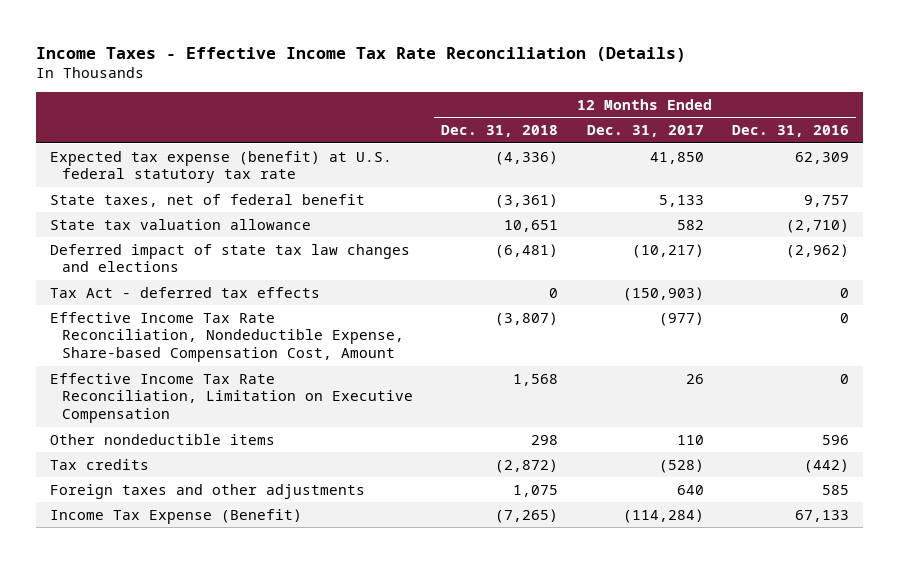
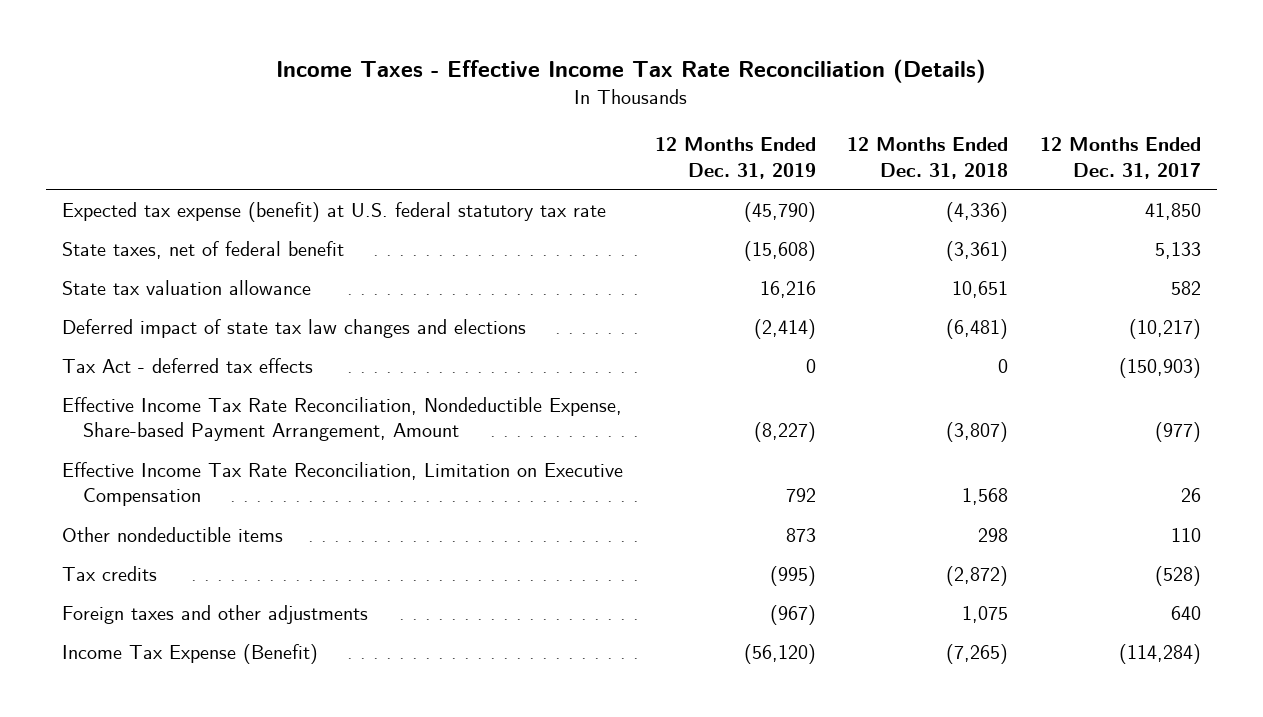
[731,125,849,138] Dec. 31, 2016 -> none
none -> [654,137,816,179] 12 Months Ended Dec. 31, 2019
[50,311,405,363] Effective Income Tax Rate Reconciliation, Nondeductible Expense, Share-based Compensation Cost, Amount -> [61,396,622,442] Effective Income Tax Rate Reconciliation, Nondeductible Expense, Share-based Payment Arrangement, Amount

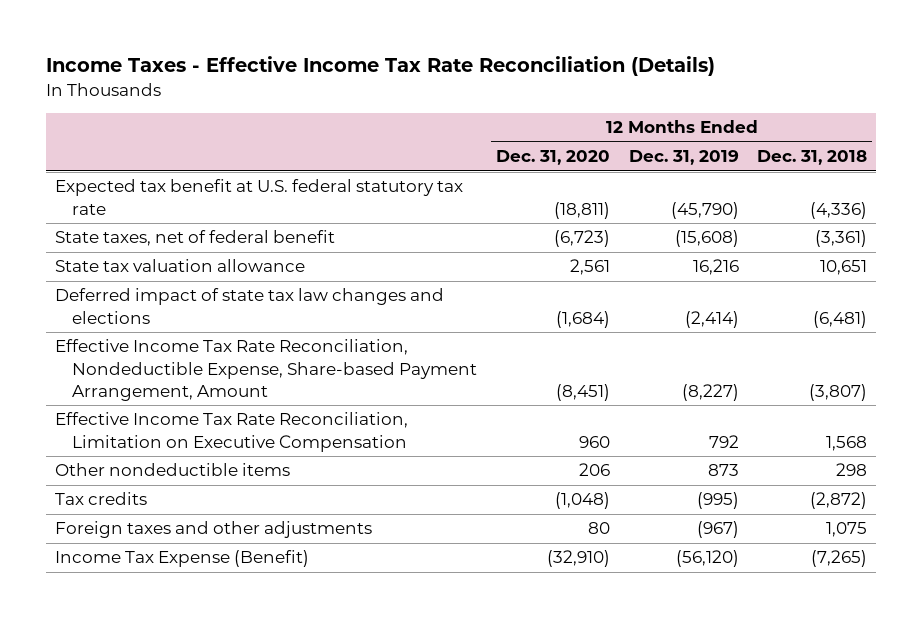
[1040,137,1202,179] 12 Months Ended Dec. 31, 2017 -> none
none -> [496,150,611,166] Dec. 31, 2020
[61,201,606,222] Expected tax expense (benefit) at U.S. federal statutory tax rate -> [55,179,464,215] Expected tax benefit at U.S. federal statutory tax rate
[61,357,313,373] Tax Act - deferred tax effects -> none

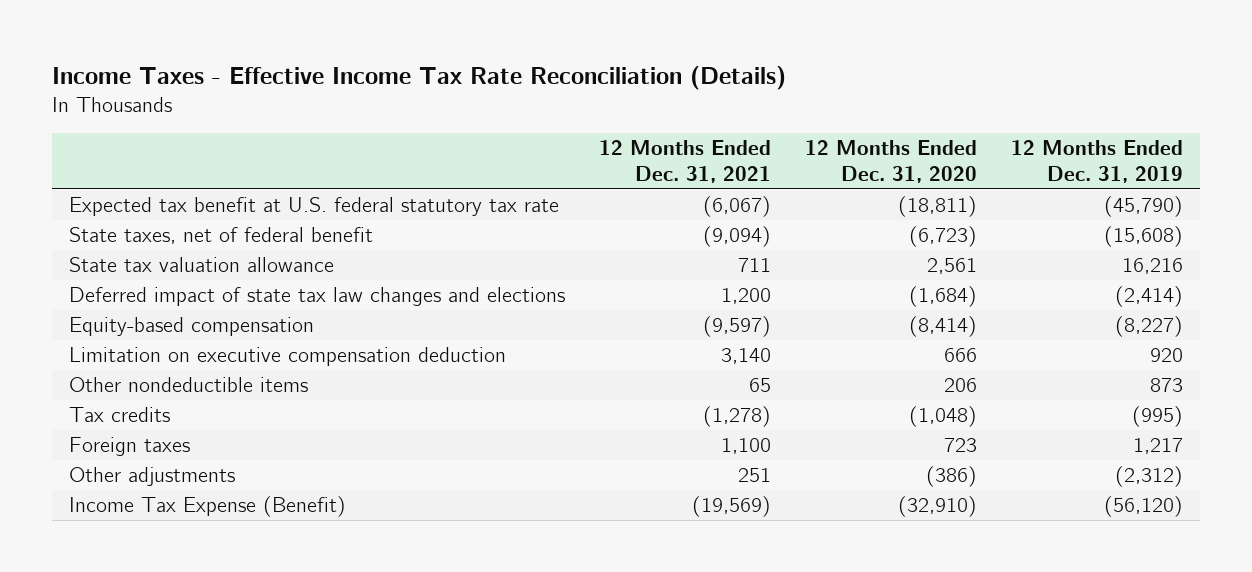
[757,150,868,166] Dec. 31, 2018 -> none
none -> [598,140,771,183] 12 Months Ended Dec. 31, 2021
[55,339,478,401] Effective Income Tax Rate Reconciliation, Nondeductible Expense, Share-based Payment Arrangement, Amount -> none
none -> [68,317,314,337] Equity-based compensation
[55,412,409,452] Effective Income Tax Rate Reconciliation, Limitation on Executive Compensation -> [68,347,506,367] Limitation on executive compensation deduction
[579,435,611,448] 960 -> [943,348,977,363] 666
[708,434,739,448] 792 -> [1149,348,1183,363] 920
[55,521,373,539] Foreign taxes and other adjustments -> none
none -> [68,437,190,457] Foreign taxes
none -> [68,467,235,487] Other adjustments

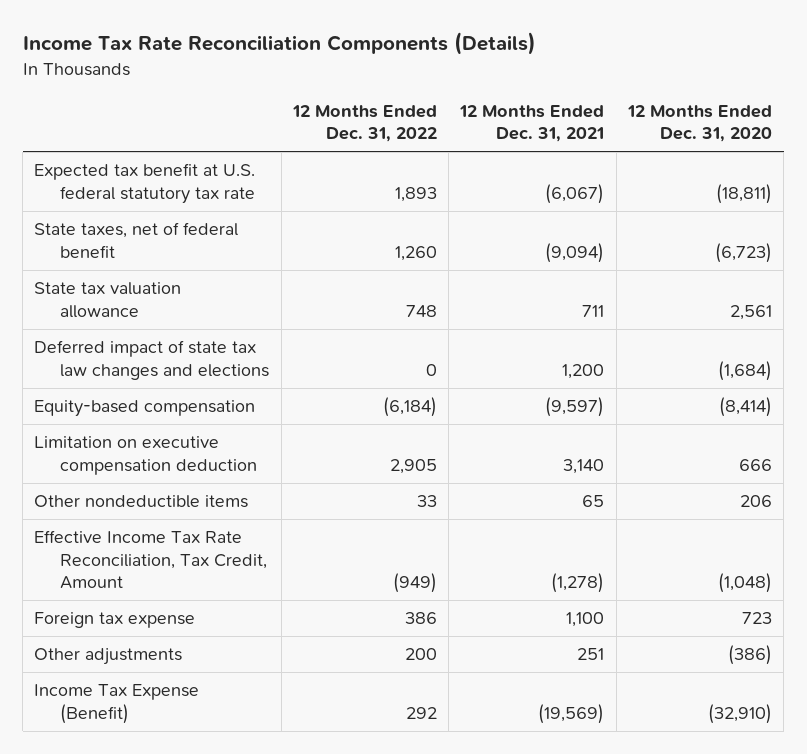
[52,66,787,91] Income Taxes - Effective Income Tax Rate Reconciliation (Details) -> [22,32,536,56] Income Tax Rate Reconciliation Components (Details)
[1010,140,1183,183] 12 Months Ended Dec. 31, 2019 -> none
none -> [291,104,437,143] 12 Months Ended Dec. 31, 2022
[68,407,170,423] Tax credits -> [34,530,268,590] Effective Income Tax Rate Reconciliation, Tax Credit, Amount
[68,437,190,457] Foreign taxes -> [34,612,196,629] Foreign tax expense

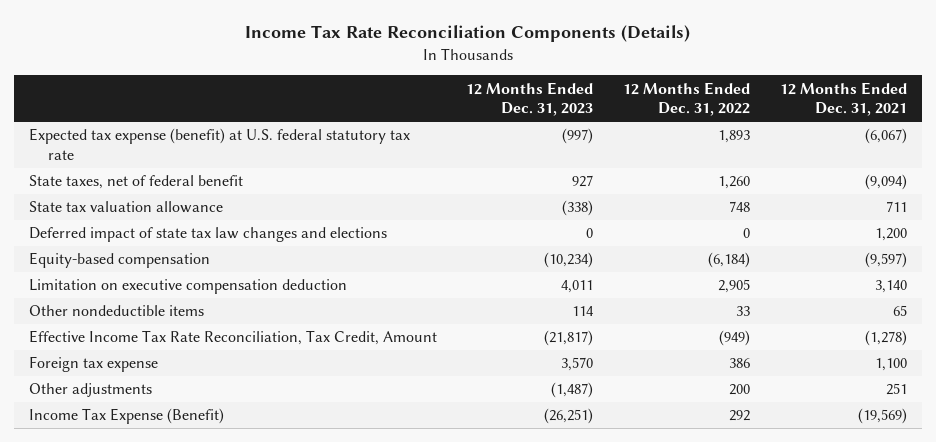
[627,104,773,143] 12 Months Ended Dec. 31, 2020 -> none
none -> [466,81,594,117] 12 Months Ended Dec. 31, 2023
[34,163,256,204] Expected tax benefit at U.S. federal statutory tax rate -> [28,128,410,161] Expected tax expense (benefit) at U.S. federal statutory tax rate

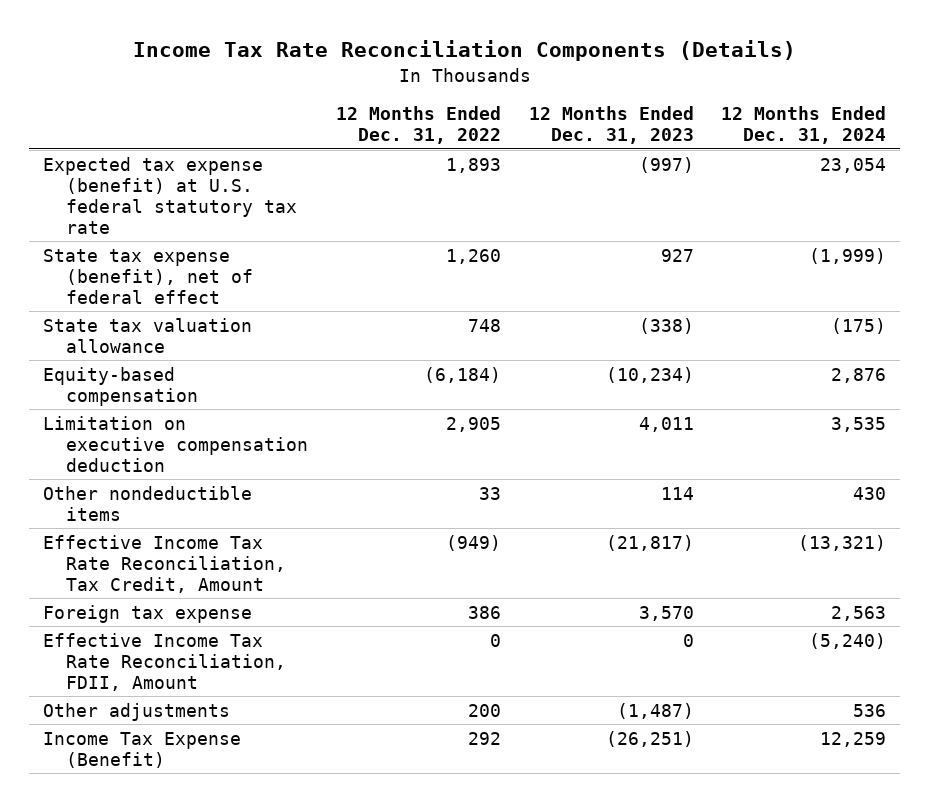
[779,81,907,117] 12 Months Ended Dec. 31, 2021 -> none
none -> [721,106,887,145] 12 Months Ended Dec. 31, 2024
[28,175,243,190] State taxes, net of federal benefit -> [43,248,254,304] State tax expense (benefit), net of federal effect
[28,227,387,243] Deferred impact of state tax law changes and elections -> none
none -> [43,632,287,691] Effective Income Tax Rate Reconciliation, FDII, Amount

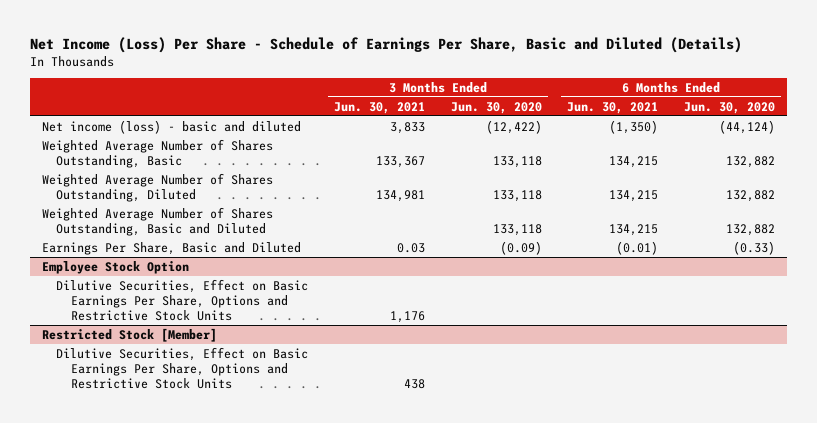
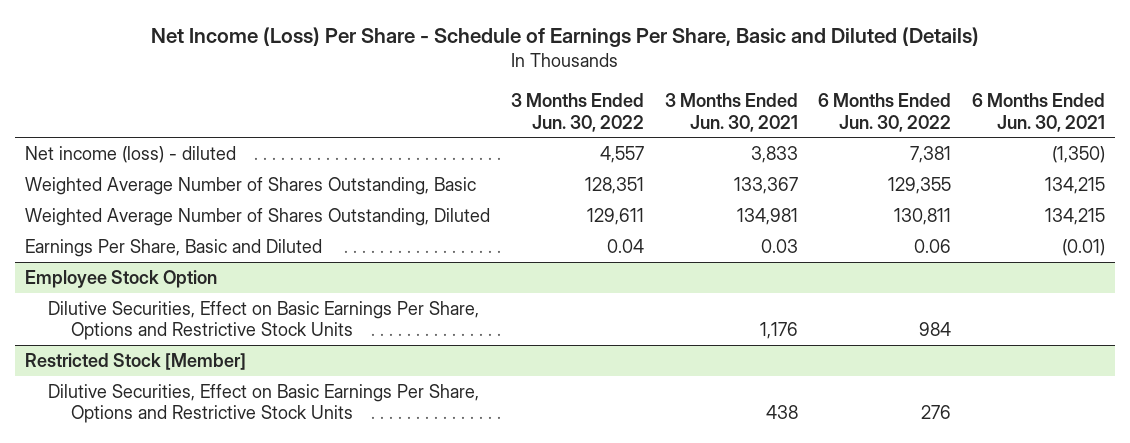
[450,101,542,114] Jun. 30, 2020 -> none
[683,101,775,114] Jun. 30, 2020 -> none
none -> [511,93,645,132] 3 Months Ended Jun. 30, 2022
none -> [818,93,952,132] 6 Months Ended Jun. 30, 2022
[42,119,302,134] Net income (loss) - basic and diluted -> [25,145,237,163] Net income (loss) - diluted
[42,206,274,237] Weighted Average Number of Shares Outstanding, Basic and Diluted -> none

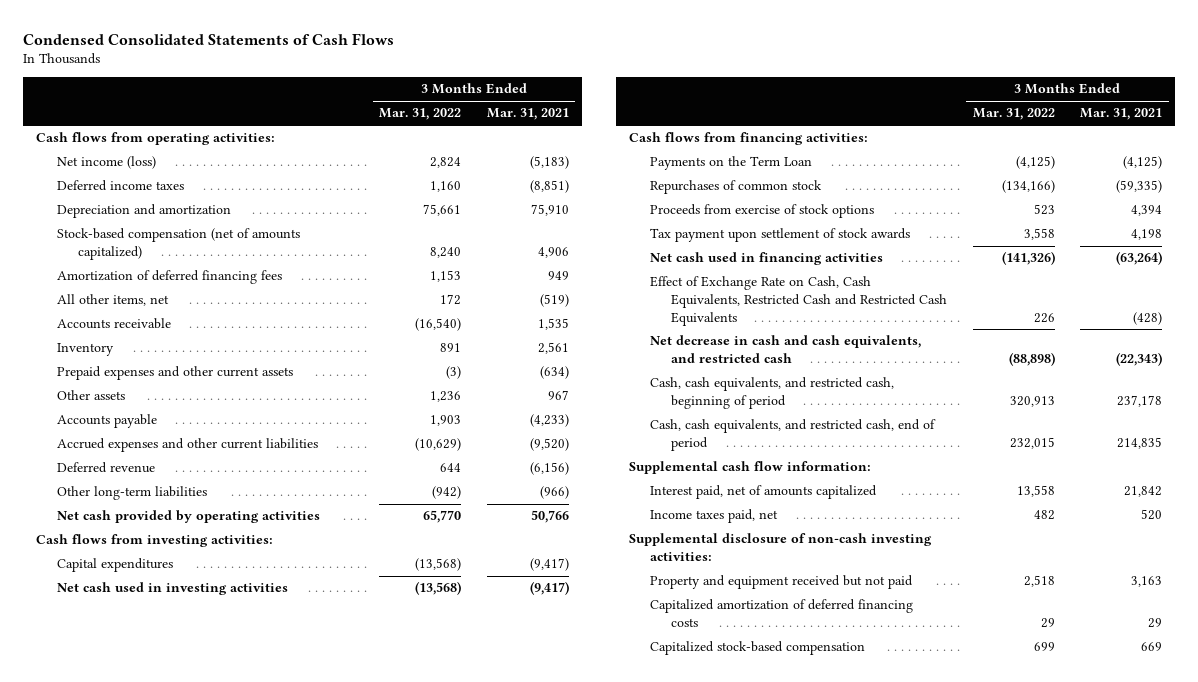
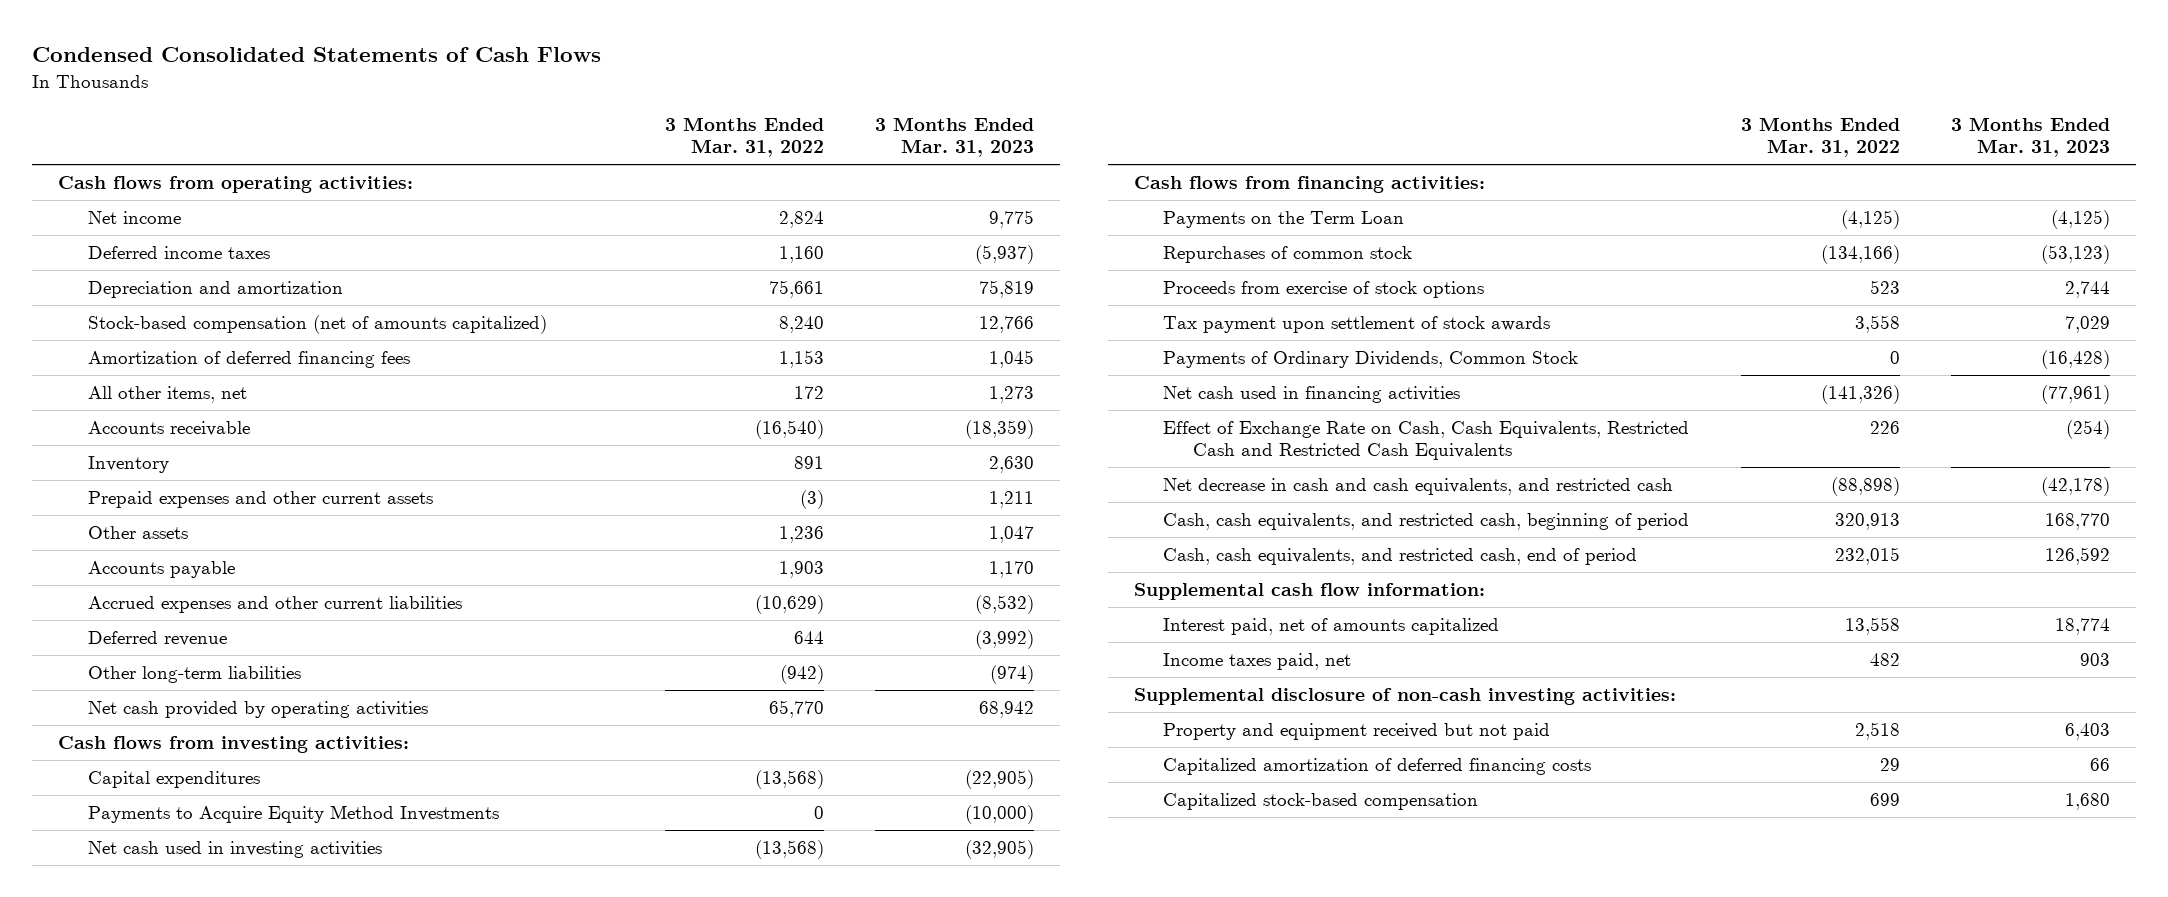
[486,108,569,121] Mar. 31, 2021 -> none
none -> [875,117,1035,158] 3 Months Ended Mar. 31, 2023
[56,156,156,170] Net income (loss) -> [87,211,181,225] Net income
none -> [87,805,499,824] Payments to Acquire Equity Method Investments
none -> [1163,351,1579,369] Payments of Ordinary Dividends, Common Stock

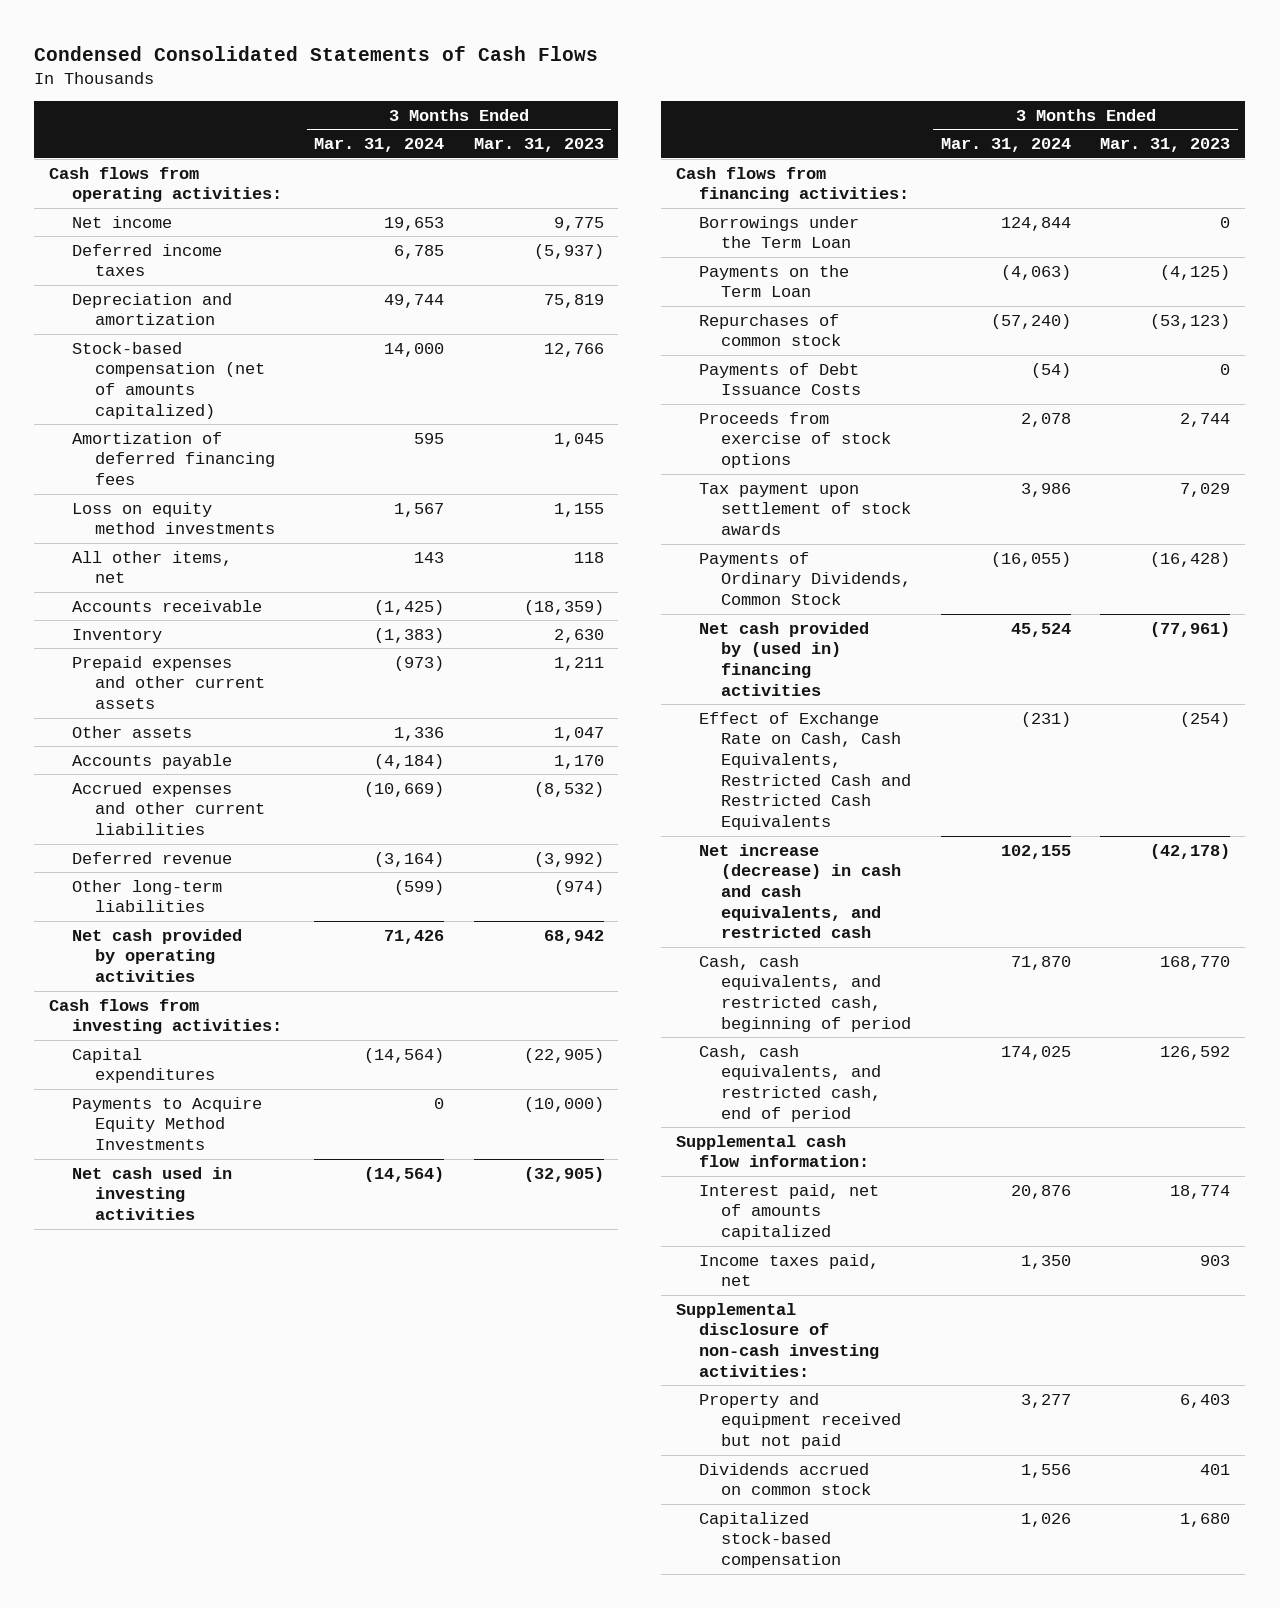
[664,117,824,158] 3 Months Ended Mar. 31, 2022 -> none
none -> [314,138,445,153] Mar. 31, 2024
none -> [71,501,275,535] Loss on equity method investments
[989,386,1035,404] 1,273 -> [573,551,604,563] 118
none -> [698,215,859,249] Borrowings under the Term Loan
none -> [698,362,862,396] Payments of Debt Issuance Costs
[1163,386,1461,404] Net cash used in financing activities -> [698,621,869,696] Net cash provided by (used in) financing activities
[1163,478,1674,496] Net decrease in cash and cash equivalents, and restricted cash -> [698,843,902,939] Net increase (decrease) in cash and cash equivalents, and restricted cash
[1163,758,1592,776] Capitalized amortization of deferred financing costs -> none
none -> [698,1462,872,1496] Dividends accrued on common stock

